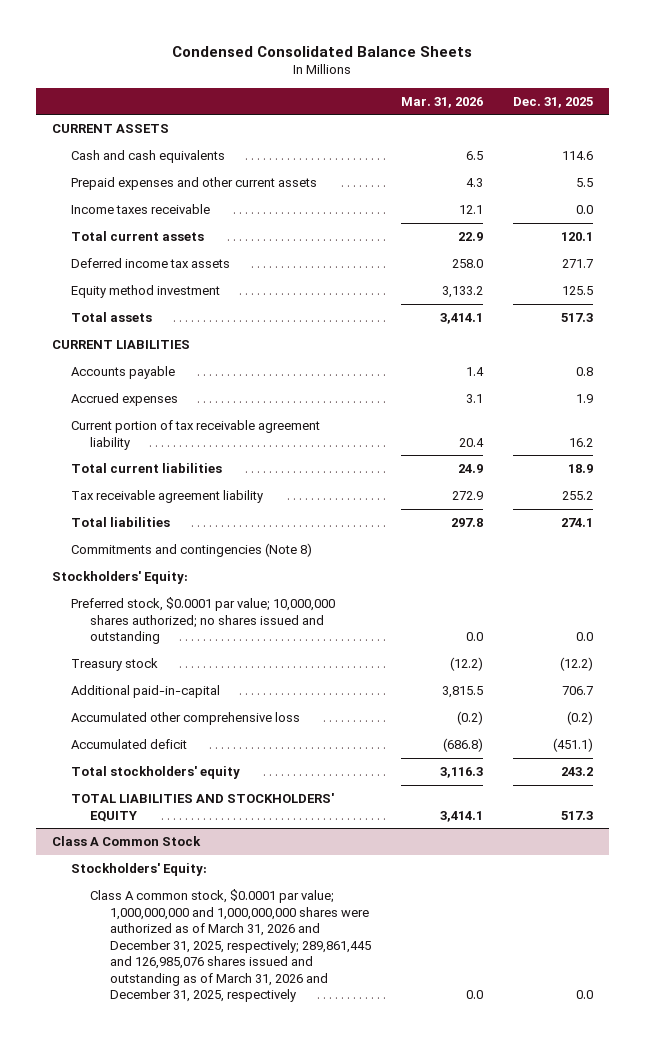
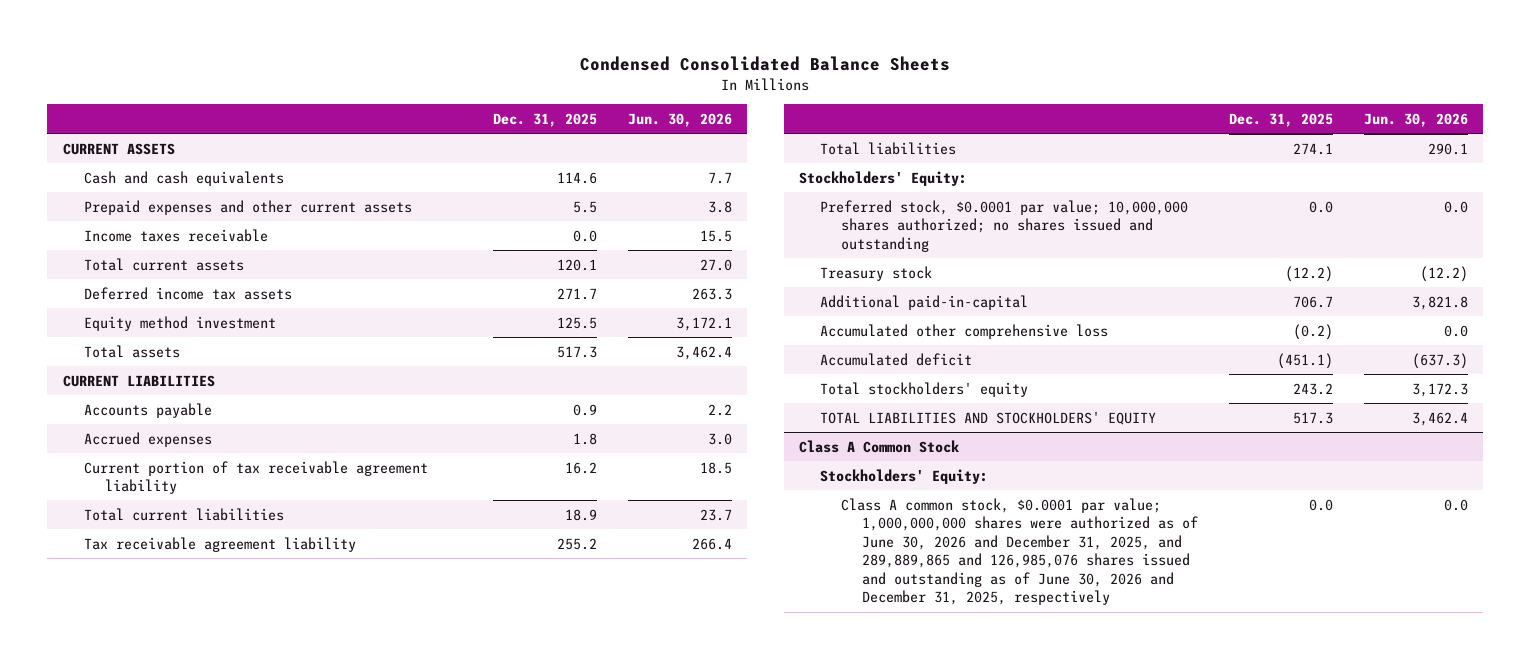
[401,96,484,108] Mar. 31, 2026 -> none
none -> [627,112,732,127] Jun. 30, 2026
[576,367,594,377] 0.8 -> [572,403,597,416] 0.9
[576,394,594,404] 1.9 -> [572,432,597,445] 1.8
[71,543,313,558] Commitments and contingencies (Note 8) -> none
[90,889,371,1003] Class A common stock, $0.0001 par value; 1,000,000,000 and 1,000,000,000 shares were authorized as of March 31, 2026 and December 31, 2025, respectively; 289,861,445 and 126,985,076 shares issued and outstanding as of March 31, 2026 and December 31, 2025, respectively -> [841,497,1199,606] Class A common stock, $0.0001 par value; 1,000,000,000 shares were authorized as of June 30, 2026 and December 31, 2025, and 289,889,865 and 126,985,076 shares issued and outstanding as of June 30, 2026 and December 31, 2025, respectively

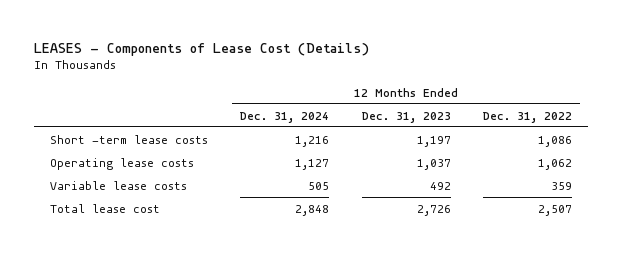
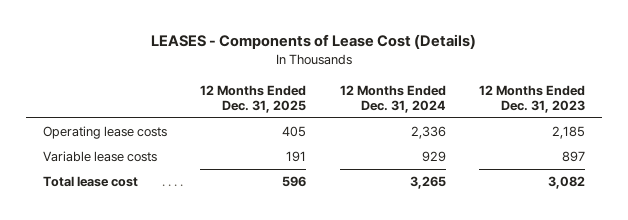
[483,111,573,123] Dec. 31, 2022 -> none
none -> [200,84,307,113] 12 Months Ended Dec. 31, 2025
[49,134,208,144] Short -term lease costs -> none
[295,158,330,170] 1,127 -> [410,126,446,140] 2,336
[416,158,451,170] 1,037 -> [552,126,586,140] 2,185
[308,181,330,190] 505 -> [421,151,446,163] 929
[429,181,451,190] 492 -> [562,151,586,163] 897
[295,204,330,216] 2,848 -> [409,176,446,190] 3,265
[416,204,451,216] 2,726 -> [548,176,586,190] 3,082

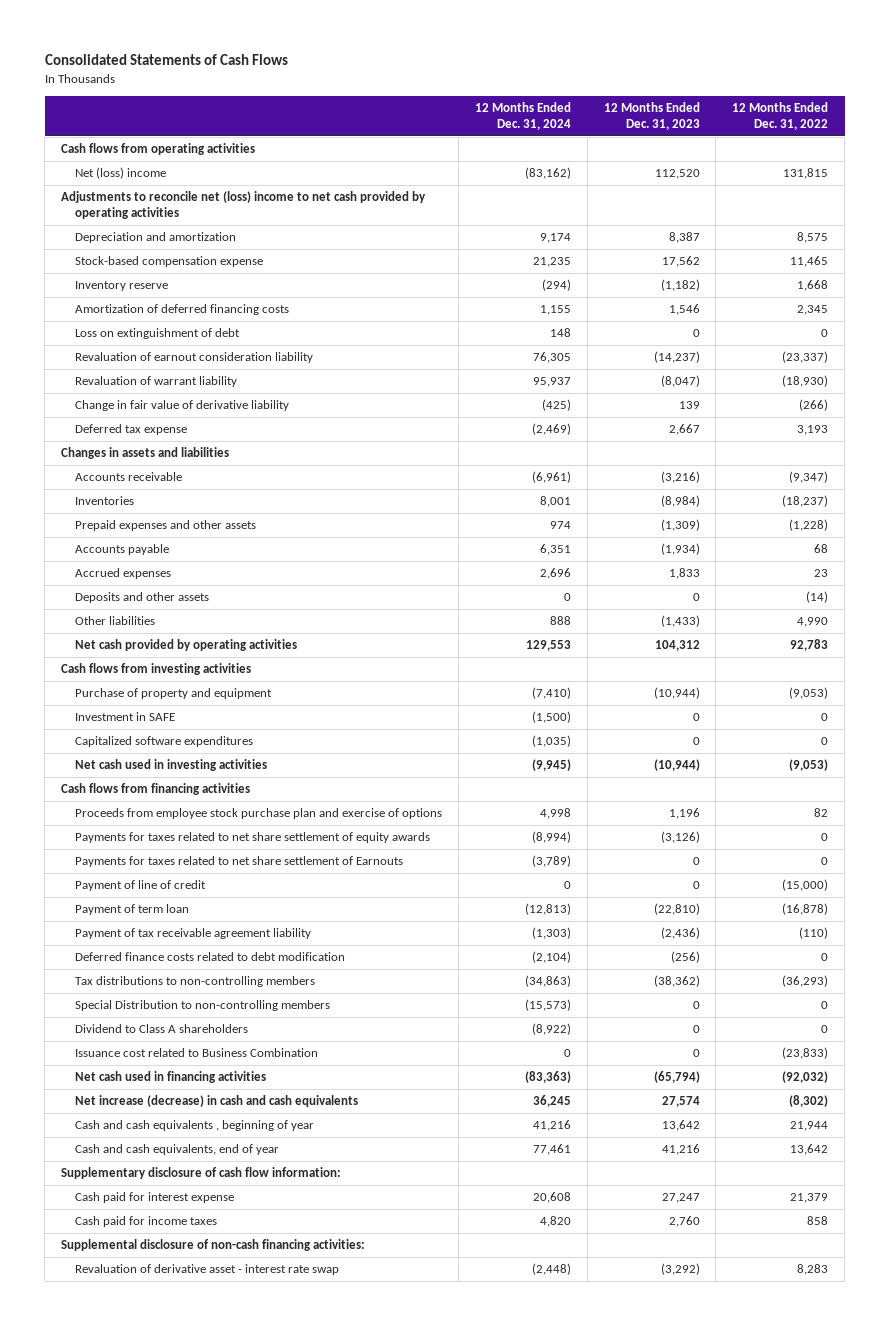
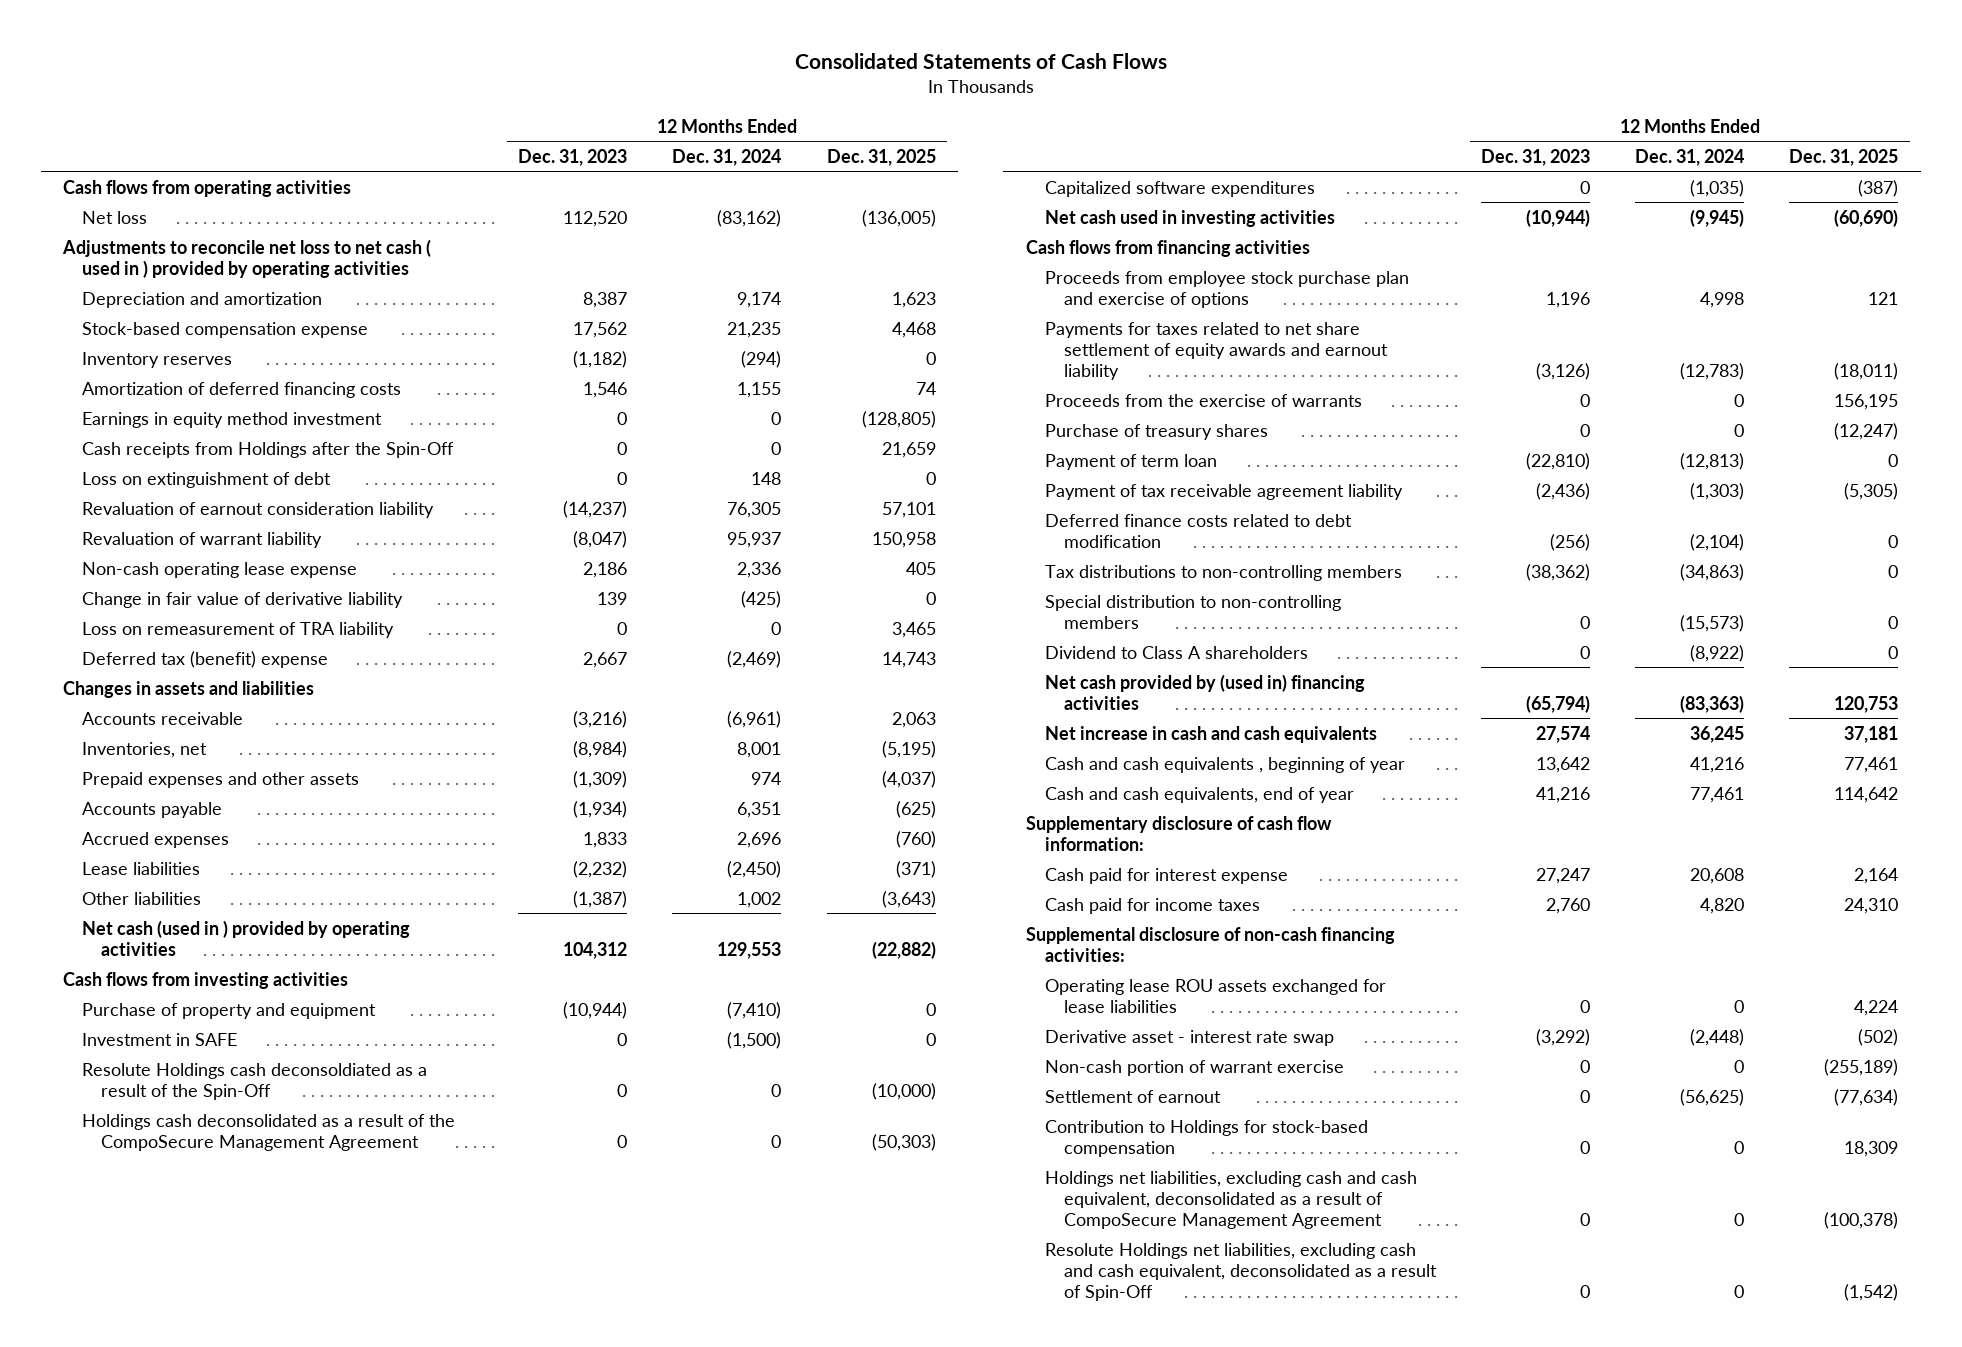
[732,102,829,130] 12 Months Ended Dec. 31, 2022 -> none
none -> [826,148,936,166] Dec. 31, 2025
[75,167,167,180] Net (loss) income -> [82,210,148,224] Net loss
[61,191,427,220] Adjustments to reconcile net (loss) income to net cash provided by operating activities -> [62,238,432,278] Adjustments to reconcile net loss to net cash ( used in ) provided by operating activities
[75,281,169,292] Inventory reserve -> [82,351,233,368] Inventory reserves
none -> [82,411,383,428] Earnings in equity method investment
none -> [82,441,455,458] Cash receipts from Holdings after the Spin-Off
none -> [82,561,358,578] Non-cash operating lease expense
none -> [82,621,395,638] Loss on remeasurement of TRA liability
[75,424,188,436] Deferred tax expense -> [82,650,329,668] Deferred tax (benefit) expense
[75,496,135,506] Inventories -> [82,741,208,758] Inventories, net
[75,592,210,604] Deposits and other assets -> none
none -> [82,861,201,875] Lease liabilities
[549,616,571,626] 888 -> [737,891,782,908] 1,002
[660,615,700,628] (1,433) -> [573,890,628,908] (1,387)
[75,639,298,652] Net cash provided by operating activities -> [82,919,411,956] Net cash (used in ) provided by operating activities
none -> [82,1062,428,1100] Resolute Holdings cash deconsoldiated as a result of the Spin-Off
none -> [82,1113,456,1151] Holdings cash deconsolidated as a result of the CompoSecure Management Agreement
[75,856,404,868] Payments for taxes related to net share settlement of Earnouts -> none
[75,880,207,892] Payment of line of credit -> none
[75,832,431,844] Payments for taxes related to net share settlement of equity awards -> [1044,321,1388,380] Payments for taxes related to net share settlement of equity awards and earnout liability
[531,831,571,844] (8,994) -> [1680,362,1745,380] (12,783)
none -> [1044,393,1362,407] Proceeds from the exercise of warrants
none -> [1044,423,1268,440] Purchase of treasury shares
[75,1000,331,1012] Special Distribution to non-controlling members -> [1044,594,1341,629] Special distribution to non-controlling members
[75,1048,319,1058] Issuance cost related to Business Combination -> none
[75,1071,267,1084] Net cash used in financing activities -> [1044,673,1365,710] Net cash provided by (used in) financing activities
[75,1095,359,1108] Net increase (decrease) in cash and cash equivalents -> [1044,725,1377,743] Net increase in cash and cash equivalents
none -> [1044,978,1386,1013] Operating lease ROU assets exchanged for lease liabilities
[75,1264,340,1276] Revaluation of derivative asset - interest rate swap -> [1044,1029,1334,1046] Derivative asset - interest rate swap
none -> [1044,1059,1344,1076] Non-cash portion of warrant exercise
none -> [1044,1089,1221,1103] Settlement of earnout
none -> [1044,1119,1368,1157] Contribution to Holdings for stock-based compensation
none -> [1044,1170,1417,1229] Holdings net liabilities, excluding cash and cash equivalent, deconsolidated as a result of CompoSecure Management Agreement
none -> [1044,1242,1437,1301] Resolute Holdings net liabilities, excluding cash and cash equivalent, deconsolidated as a result of Spin-Off

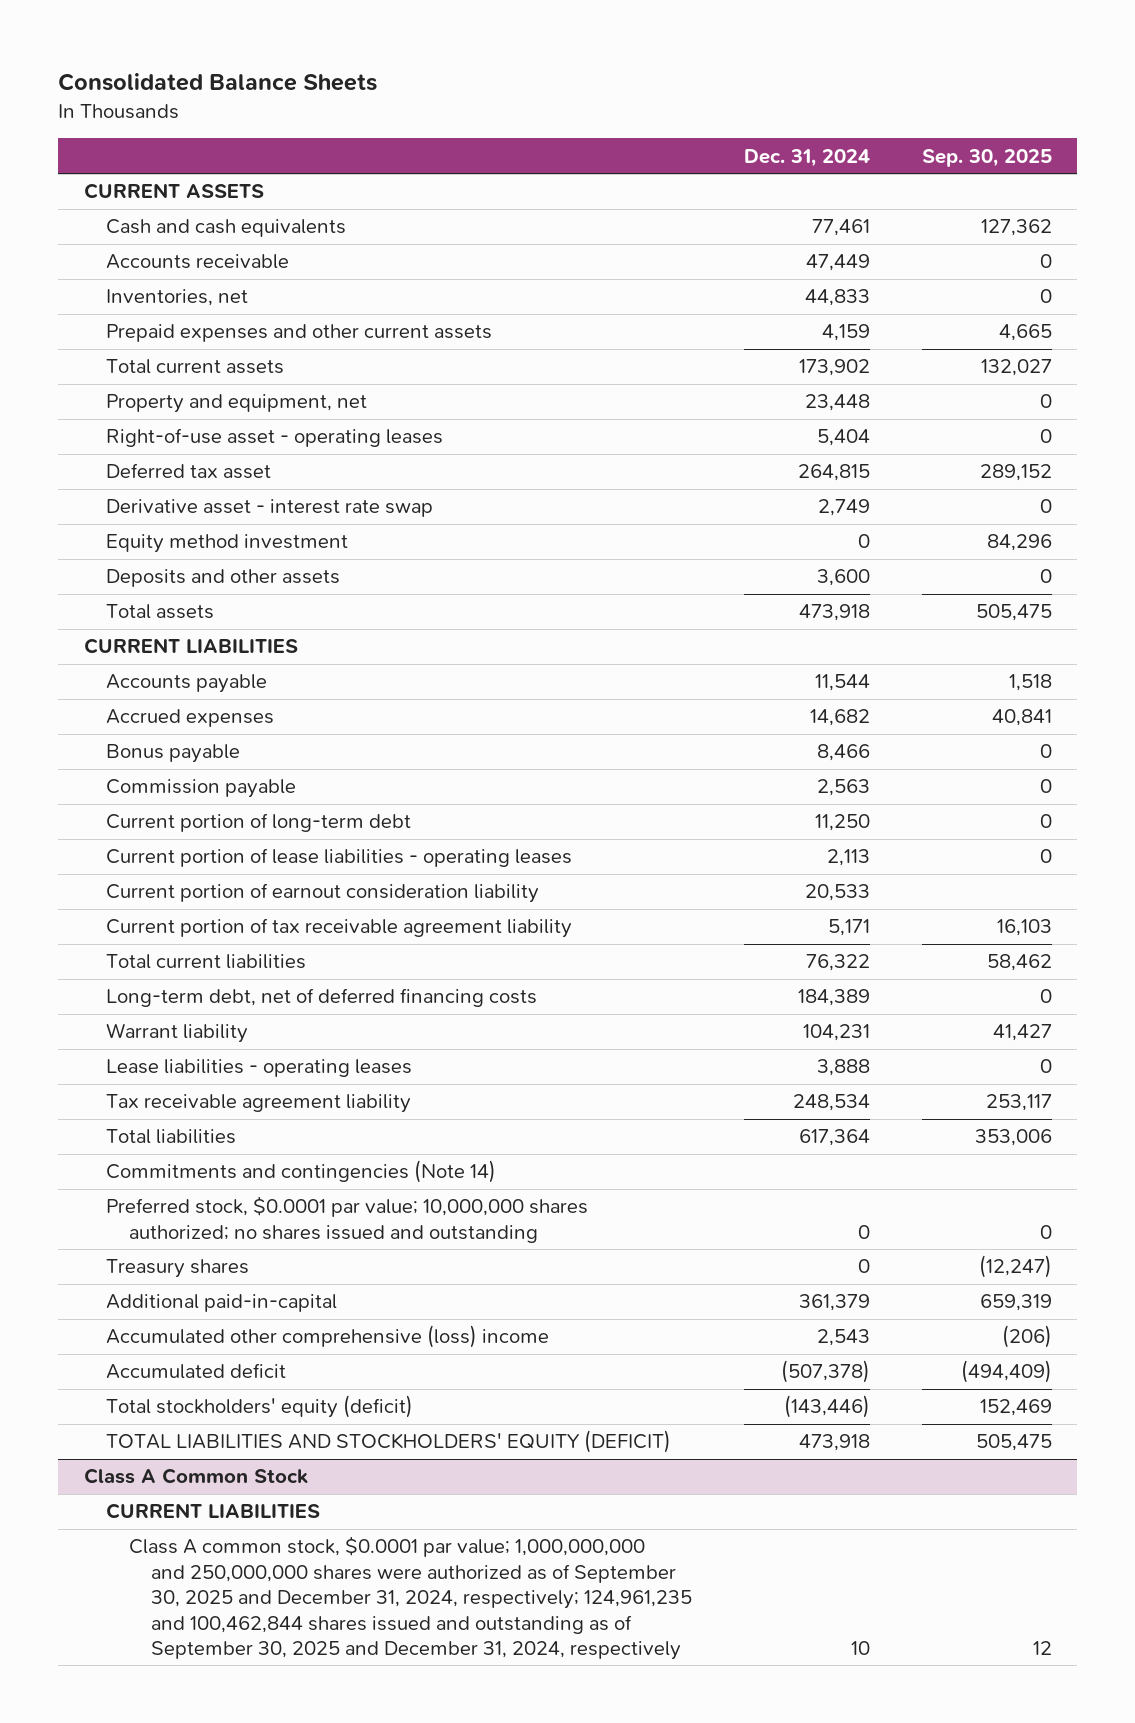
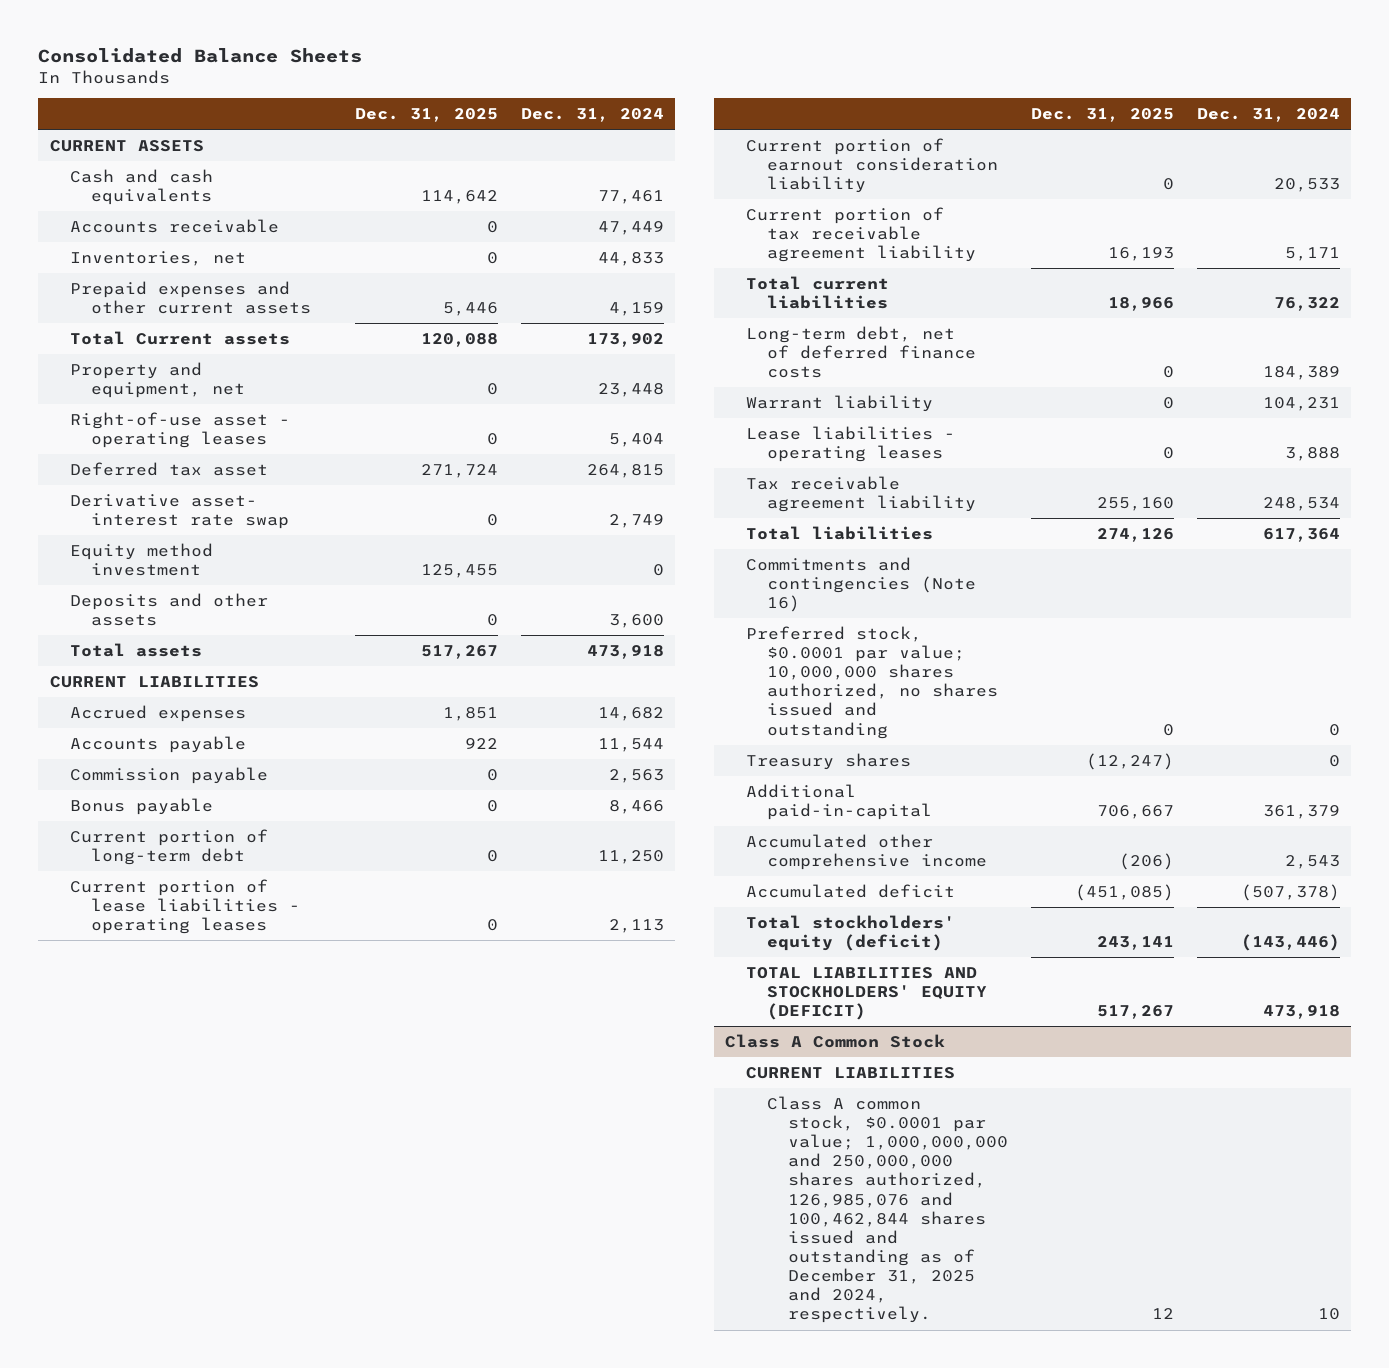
[921,148,1052,167] Sep. 30, 2025 -> none
none -> [355,108,499,123] Dec. 31, 2025
[106,359,285,375] Total current assets -> [70,330,291,345] Total Current assets
[106,499,434,518] Derivative asset - interest rate swap -> [70,493,290,529] Derivative asset- interest rate swap
[106,674,268,694] Accounts payable -> [70,735,247,753] Accounts payable
[106,744,241,764] Bonus payable -> [70,797,214,815] Bonus payable
[106,988,538,1008] Long-term debt, net of deferred financing costs -> [746,325,977,379] Long-term debt, net of deferred finance costs
[106,1160,497,1184] Commitments and contingencies (Note 14) -> [746,556,977,613] Commitments and contingencies (Note 16)
[106,1196,589,1243] Preferred stock, $0.0001 par value; 10,000,000 shares authorized; no shares issued and outstanding -> [746,625,999,739] Preferred stock, $0.0001 par value; 10,000,000 shares authorized, no shares issued and outstanding
[106,1325,550,1349] Accumulated other comprehensive (loss) income -> [746,833,988,870] Accumulated other comprehensive income
[128,1536,693,1660] Class A common stock, $0.0001 par value; 1,000,000,000 and 250,000,000 shares were authorized as of September 30, 2025 and December 31, 2024, respectively; 124,961,235 and 100,462,844 shares issued and outstanding as of September 30, 2025 and December 31, 2024, respectively -> [767,1095,1008,1324] Class A common stock, $0.0001 par value; 1,000,000,000 and 250,000,000 shares authorized, 126,985,076 and 100,462,844 shares issued and outstanding as of December 31, 2025 and 2024, respectively.

